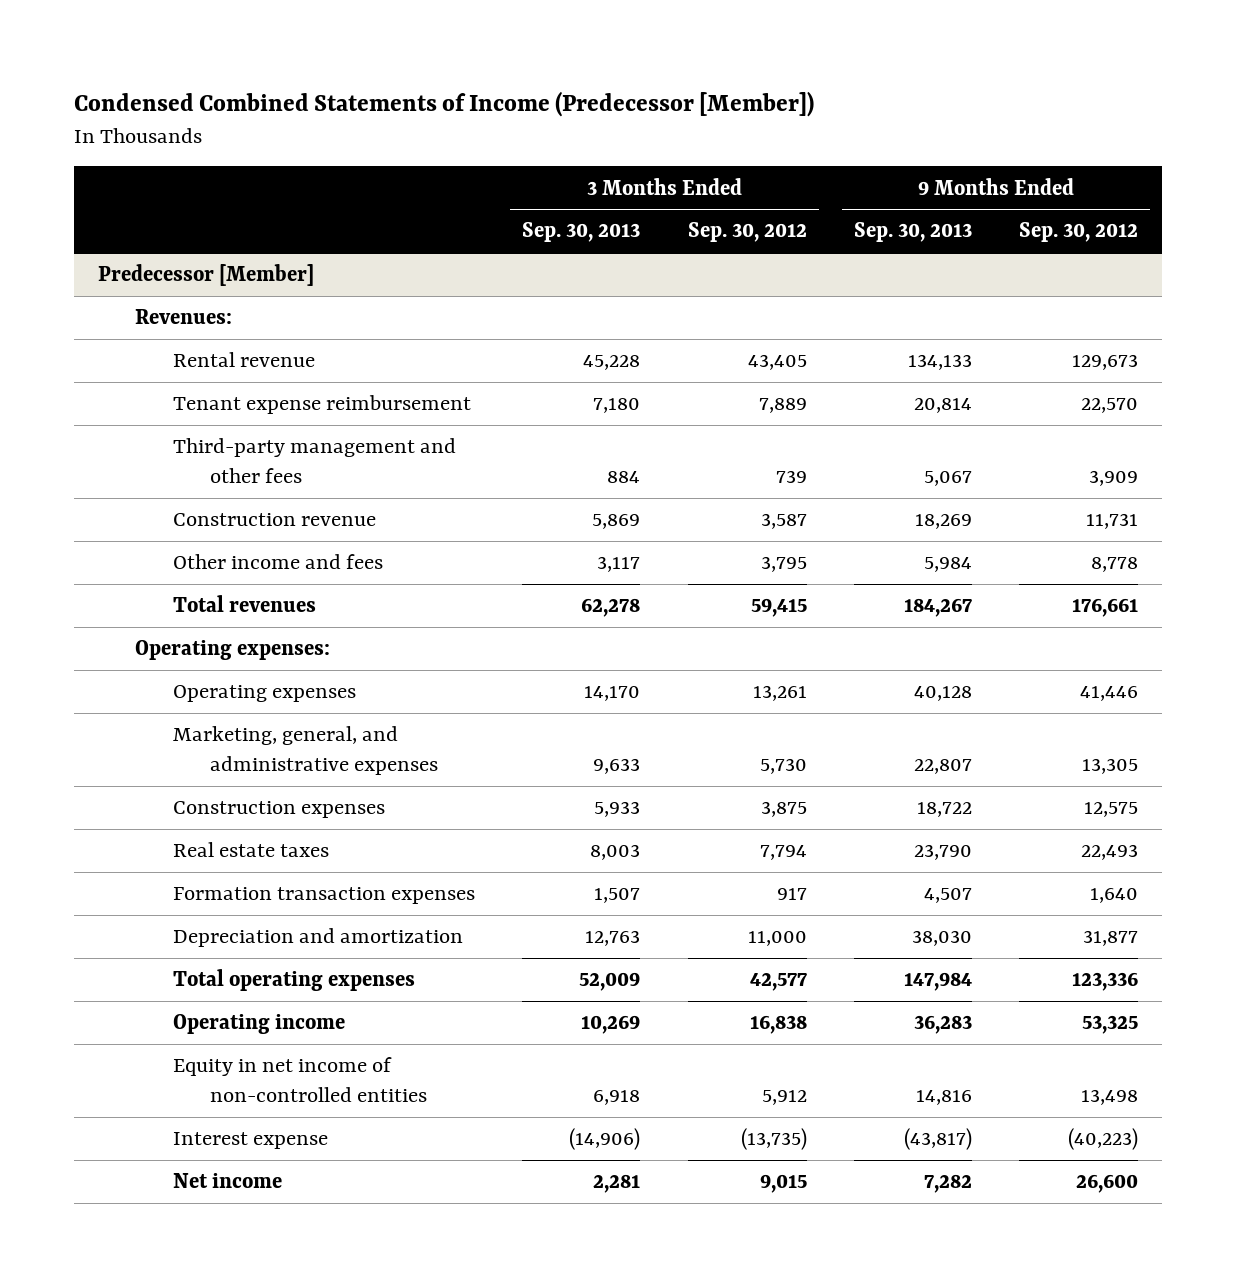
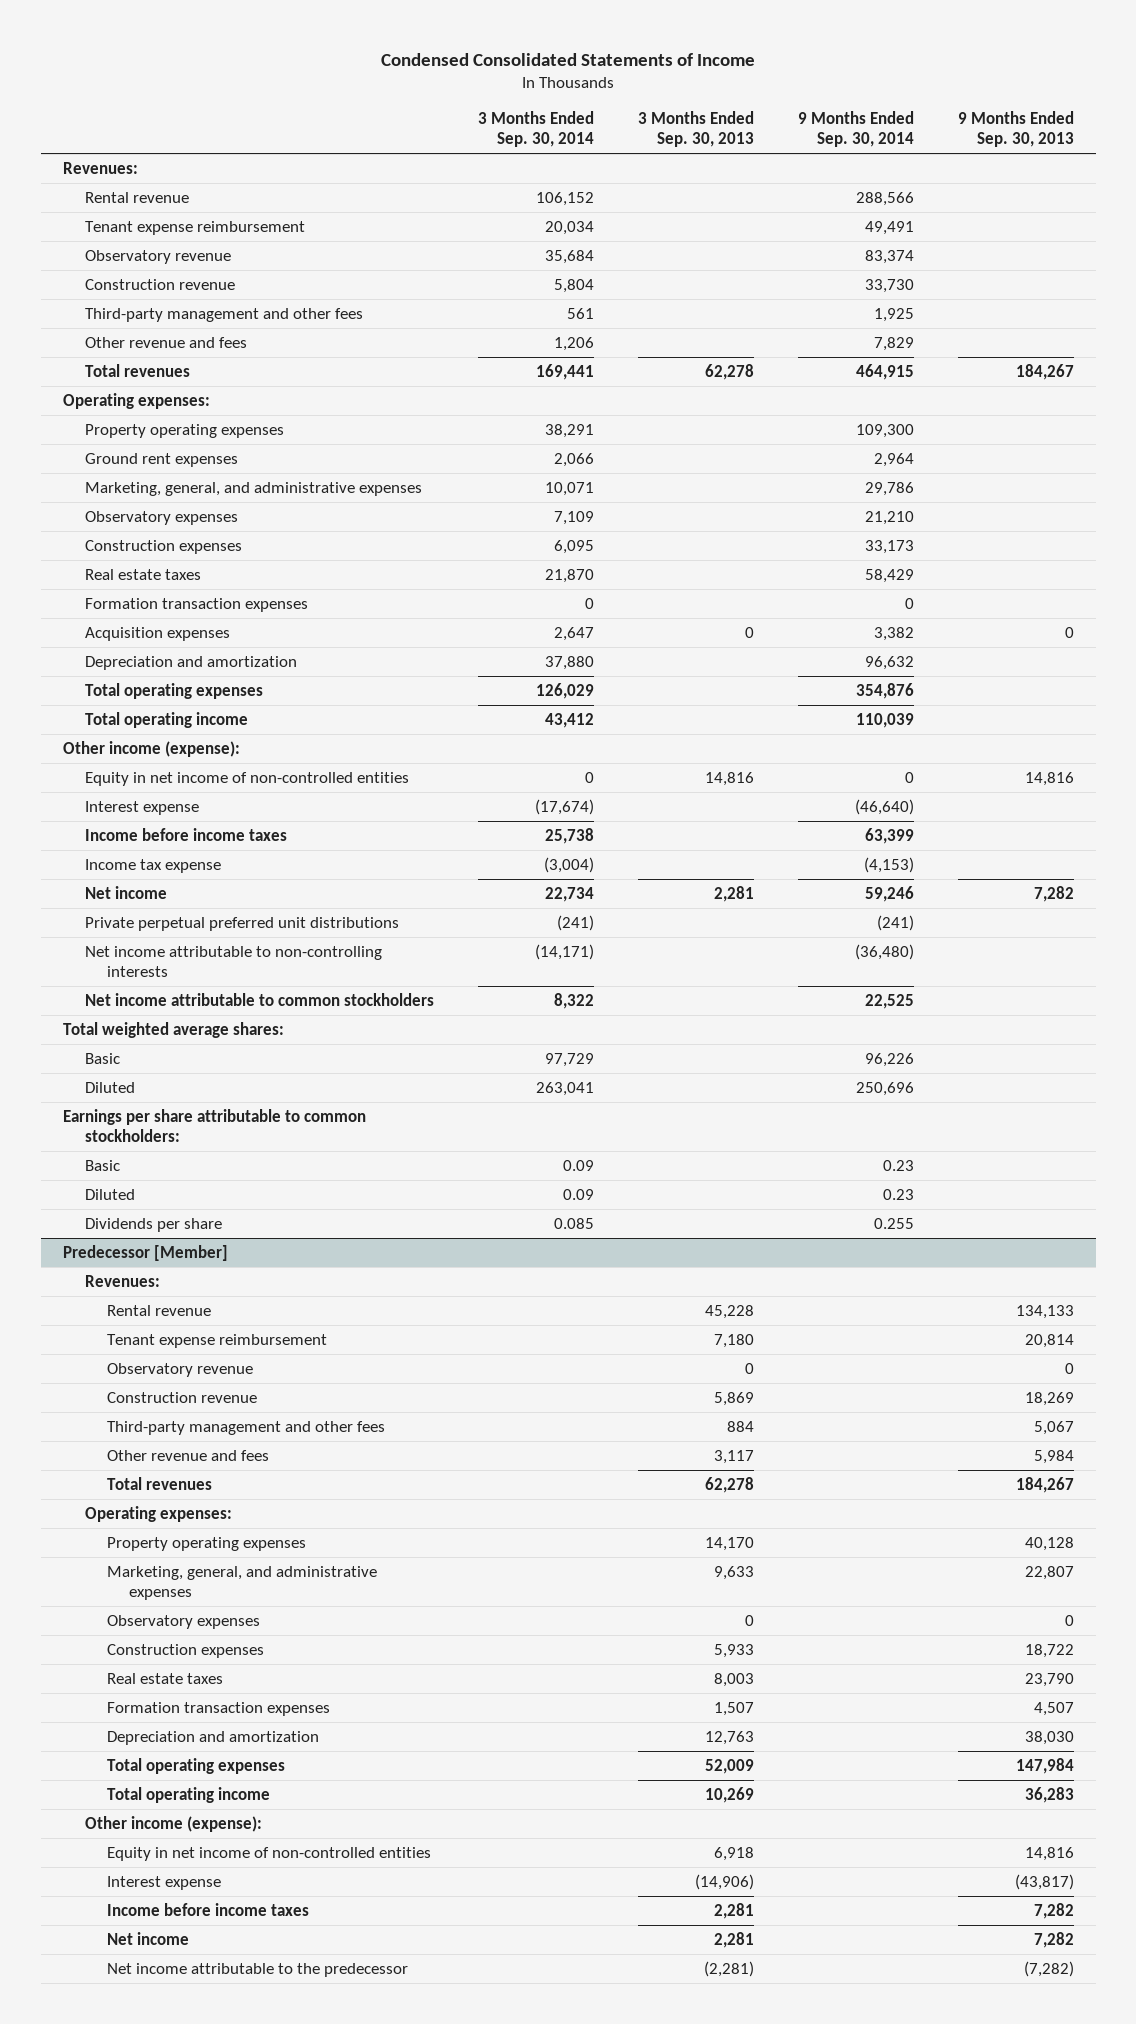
[74,90,815,117] Condensed Combined Statements of Income (Predecessor [Member]) -> [381,52,756,66] Condensed Consolidated Statements of Income
[687,222,807,243] Sep. 30, 2012 -> none
[1019,222,1139,243] Sep. 30, 2012 -> none
none -> [477,111,594,147] 3 Months Ended Sep. 30, 2014
none -> [797,111,914,147] 9 Months Ended Sep. 30, 2014
none -> [62,161,138,174] Revenues:
none -> [84,191,189,203] Rental revenue
none -> [84,220,305,235] Tenant expense reimbursement
none -> [84,249,231,264] Observatory revenue
none -> [84,278,235,290] Construction revenue
none -> [84,307,363,322] Third-party management and other fees
none -> [84,336,247,348] Other revenue and fees
none -> [84,363,190,377] Total revenues
none -> [62,392,210,409] Operating expenses:
none -> [84,423,284,438] Property operating expenses
none -> [84,452,238,467] Ground rent expenses
none -> [84,481,422,496] Marketing, general, and administrative expenses
none -> [84,510,238,525] Observatory expenses
none -> [84,539,242,554] Construction expenses
none -> [84,568,201,580] Real estate taxes
none -> [84,597,308,612] Formation transaction expenses
none -> [84,626,230,641] Acquisition expenses
none -> [84,655,297,670] Depreciation and amortization
none -> [84,682,263,699] Total operating expenses
none -> [84,711,248,728] Total operating income
none -> [62,740,240,757] Other income (expense):
none -> [84,771,409,786] Equity in net income of non-controlled entities
none -> [84,800,199,815] Interest expense
none -> [84,827,287,841] Income before income taxes
none -> [84,858,221,873] Income tax expense
none -> [84,885,167,899] Net income
none -> [84,916,399,931] Private perpetual preferred unit distributions
none -> [84,945,382,977] Net income attributable to non-controlling interests
none -> [84,992,434,1006] Net income attributable to common stockholders
none -> [62,1021,284,1038] Total weighted average shares:
none -> [84,1052,120,1064] Basic
none -> [84,1081,135,1093] Diluted
none -> [62,1108,366,1142] Earnings per share attributable to common stockholders:
none -> [84,1159,120,1171] Basic
none -> [84,1188,135,1200] Diluted
none -> [84,1217,222,1232] Dividends per share
none -> [107,1362,254,1377] Observatory revenue
[172,438,456,484] Third-party management and other fees -> [107,1420,386,1435] Third-party management and other fees
[172,554,383,570] Other income and fees -> [107,1449,270,1461] Other revenue and fees
[172,685,356,703] Operating expenses -> [107,1536,307,1551] Property operating expenses
none -> [107,1614,261,1629] Observatory expenses
[172,1014,345,1035] Operating income -> [107,1786,271,1803] Total operating income
none -> [84,1815,262,1832] Other income (expense):
none -> [107,1902,310,1916] Income before income taxes
none -> [107,1962,409,1977] Net income attributable to the predecessor

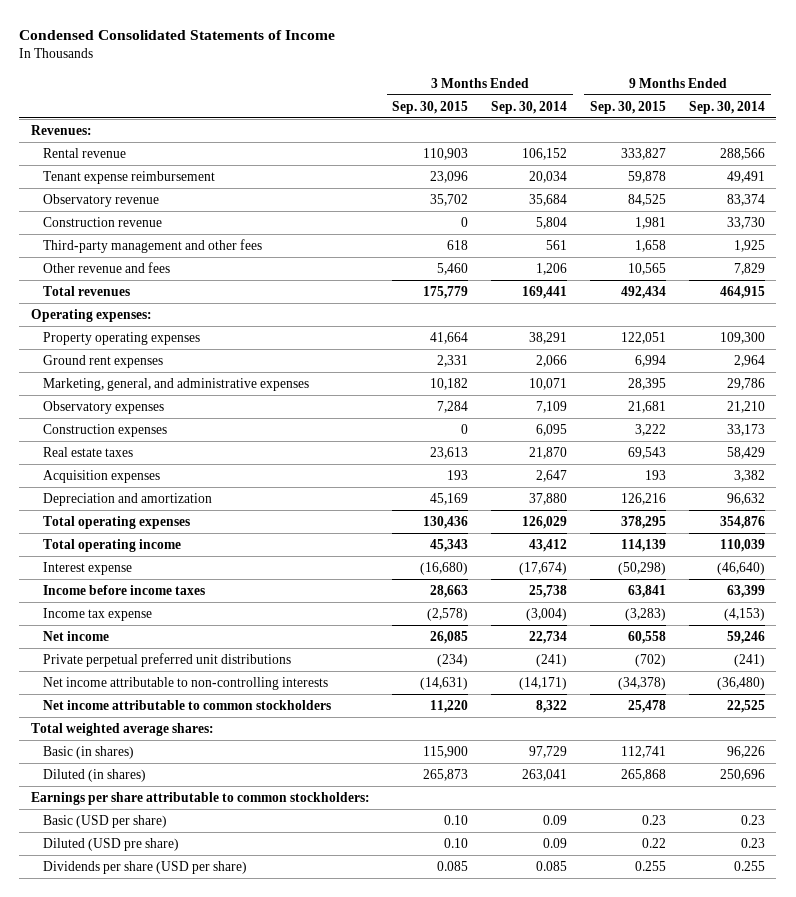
[637,111,754,147] 3 Months Ended Sep. 30, 2013 -> none
[957,111,1074,147] 9 Months Ended Sep. 30, 2013 -> none
none -> [392,100,469,114] Sep. 30, 2015
none -> [590,100,667,114] Sep. 30, 2015
[84,597,308,612] Formation transaction expenses -> none
[62,740,240,757] Other income (expense): -> none
[84,771,409,786] Equity in net income of non-controlled entities -> none
[84,1052,120,1064] Basic -> [43,745,135,759] Basic (in shares)
[84,1081,135,1093] Diluted -> [43,768,147,782] Diluted (in shares)
[62,1244,228,1261] Predecessor [Member] -> none
[84,1274,160,1287] Revenues: -> none
[107,1304,212,1316] Rental revenue -> none
[107,1333,328,1348] Tenant expense reimbursement -> none
[107,1362,254,1377] Observatory revenue -> none
[107,1391,258,1403] Construction revenue -> none
[107,1420,386,1435] Third-party management and other fees -> none
[107,1449,270,1461] Other revenue and fees -> none
[107,1476,213,1490] Total revenues -> none
[84,1505,232,1522] Operating expenses: -> none
[107,1536,307,1551] Property operating expenses -> none
[107,1565,378,1600] Marketing, general, and administrative expenses -> none
[107,1614,261,1629] Observatory expenses -> none
[107,1643,265,1658] Construction expenses -> none
[107,1672,224,1684] Real estate taxes -> none
[107,1701,331,1716] Formation transaction expenses -> none
[107,1730,320,1745] Depreciation and amortization -> none
[107,1757,286,1774] Total operating expenses -> none
[107,1786,271,1803] Total operating income -> none
[84,1815,262,1832] Other income (expense): -> none
[107,1846,432,1861] Equity in net income of non-controlled entities -> none
[107,1875,222,1890] Interest expense -> none
[107,1902,310,1916] Income before income taxes -> none
[107,1931,190,1945] Net income -> none
[107,1962,409,1977] Net income attributable to the predecessor -> none
[84,1159,120,1171] Basic -> [43,814,168,828] Basic (USD per share)
[84,1188,135,1200] Diluted -> [43,837,180,851] Diluted (USD pre share)
[84,1217,222,1232] Dividends per share -> [43,860,248,874] Dividends per share (USD per share)

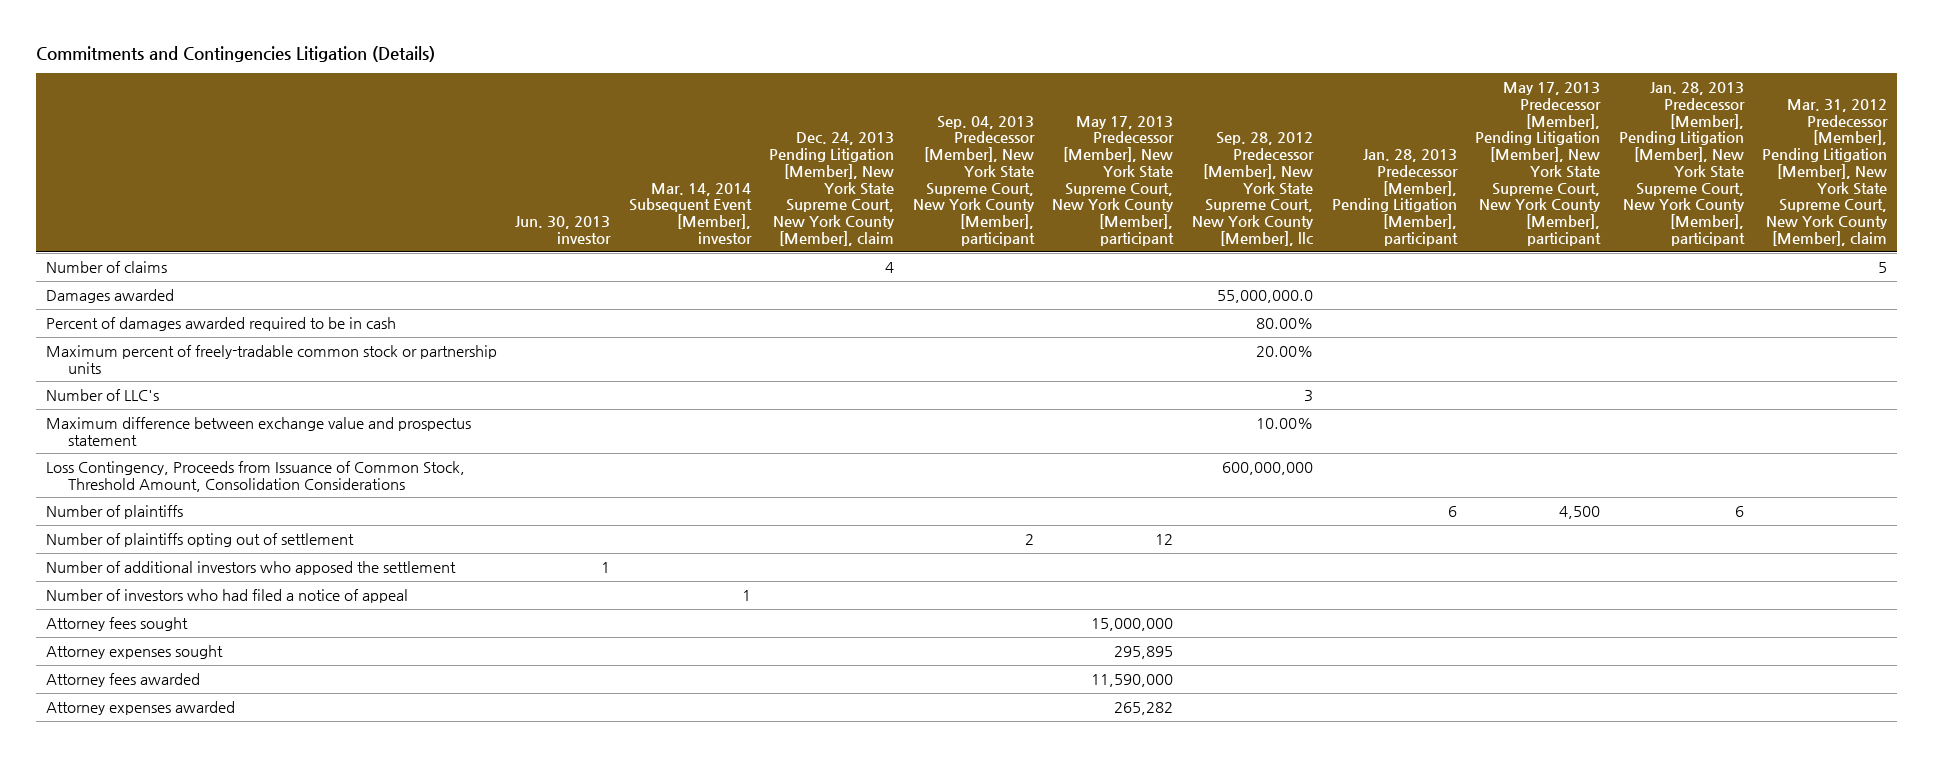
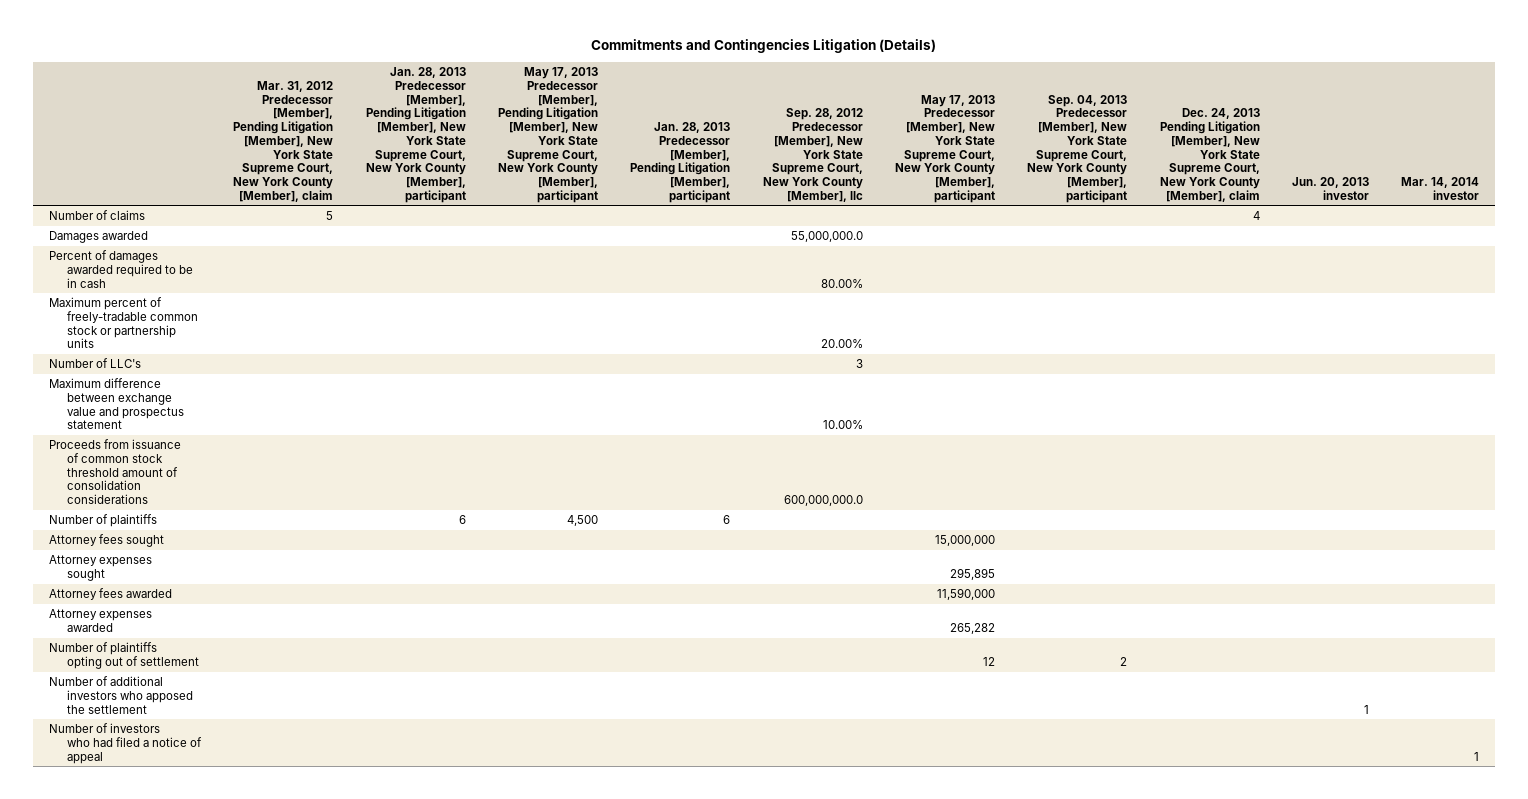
[515,216,612,244] Jun. 30, 2013 investor -> none
[628,182,752,244] Mar. 14, 2014 Subsequent Event [Member], investor -> none
none -> [1291,176,1369,200] Jun. 20, 2013 investor
none -> [1401,176,1480,200] Mar. 14, 2014 investor
[45,460,465,492] Loss Contingency, Proceeds from Issuance of Common Stock, Threshold Amount, Consolidation Considerations -> [48,439,181,505] Proceeds from issuance of common stock threshold amount of consolidation considerations
[1222,461,1314,475] 600,000,000 -> [783,495,863,507] 600,000,000.0
[45,532,354,547] Number of plaintiffs opting out of settlement -> [48,642,199,669] Number of plaintiffs opting out of settlement
[45,560,456,575] Number of additional investors who apposed the settlement -> [48,676,193,714] Number of additional investors who apposed the settlement
[45,588,408,603] Number of investors who had filed a notice of appeal -> [48,723,202,764] Number of investors who had filed a notice of appeal

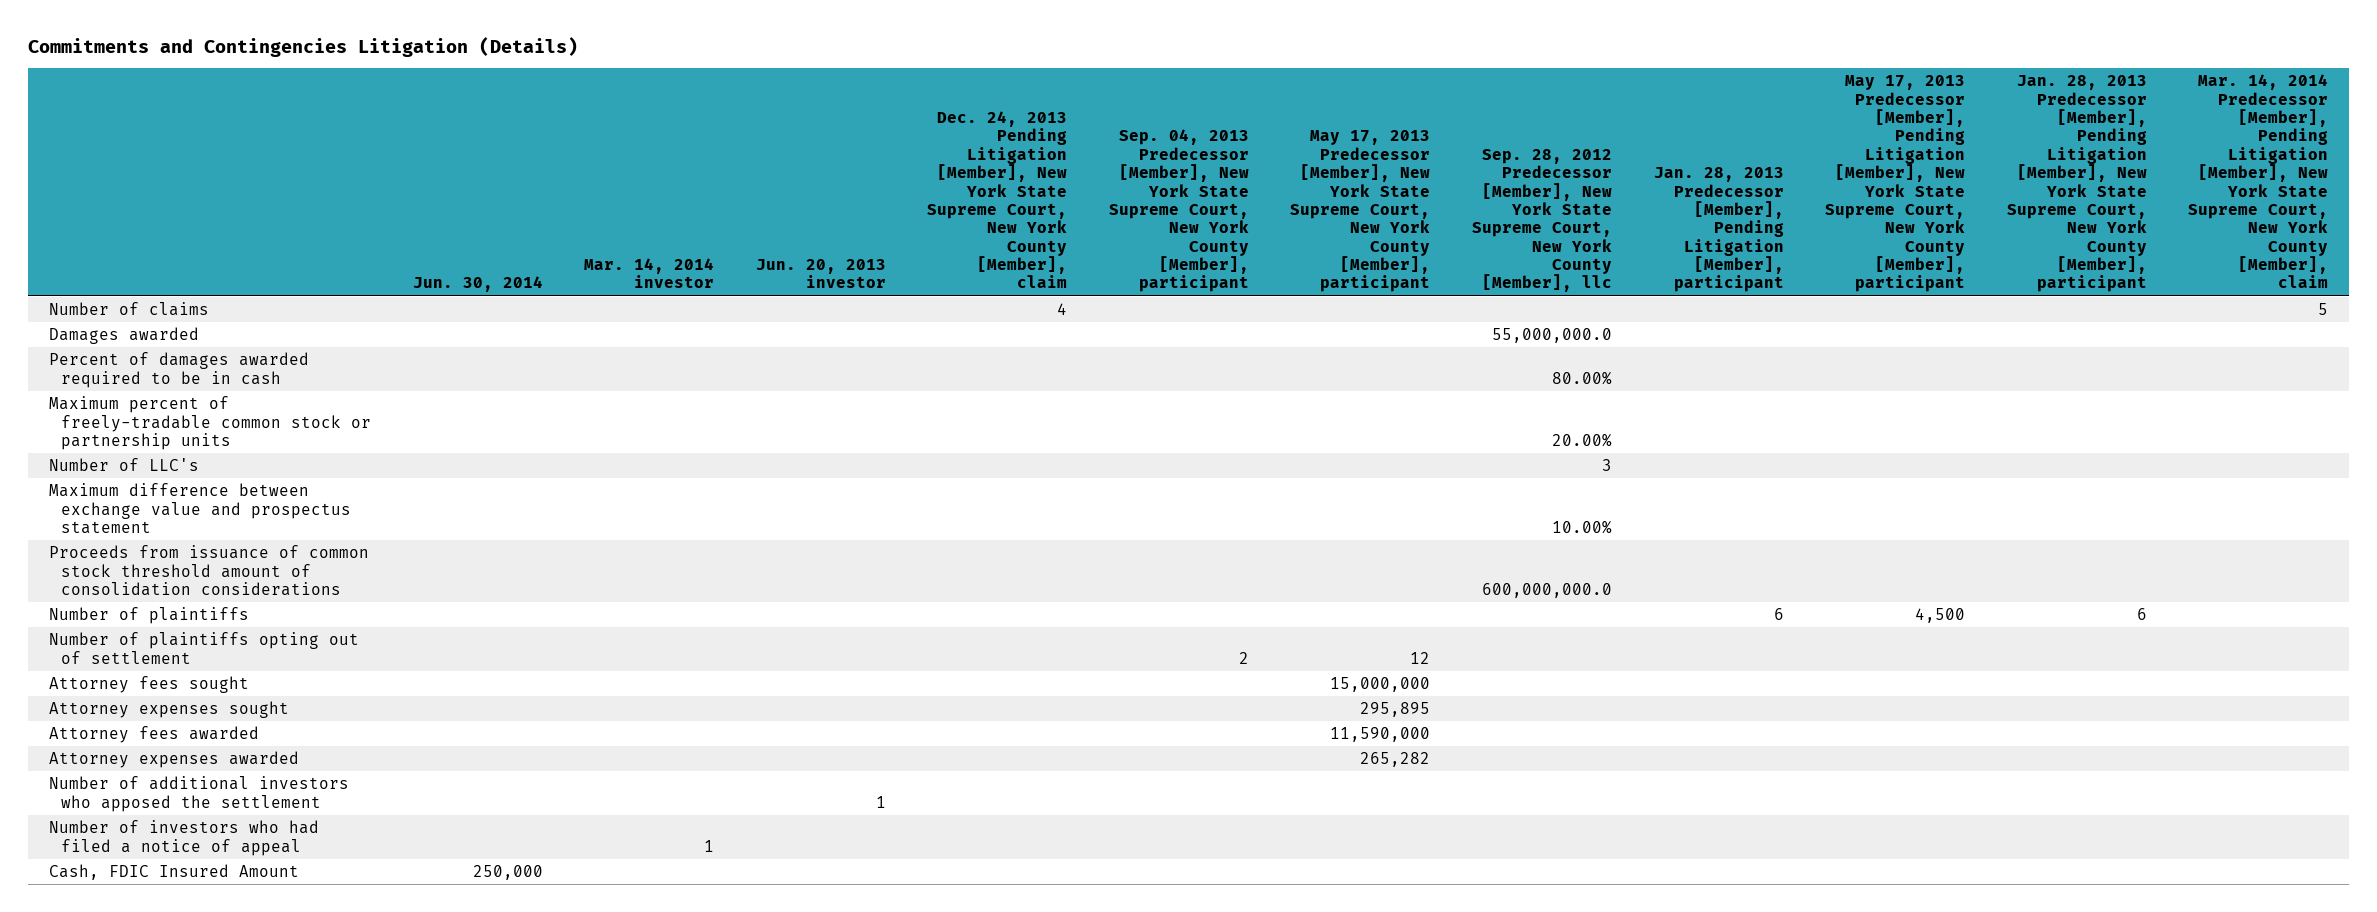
[233,81,334,202] Mar. 31, 2012 Predecessor [Member], Pending Litigation [Member], New York State Supreme Court, New York County [Member], claim -> none
none -> [412,276,543,293] Jun. 30, 2014
none -> [2188,74,2329,289] Mar. 14, 2014 Predecessor [Member], Pending Litigation [Member], New York State Supreme Court, New York County [Member], claim
[48,642,199,669] Number of plaintiffs opting out of settlement -> [49,632,360,664] Number of plaintiffs opting out of settlement
none -> [49,864,300,881] Cash, FDIC Insured Amount

